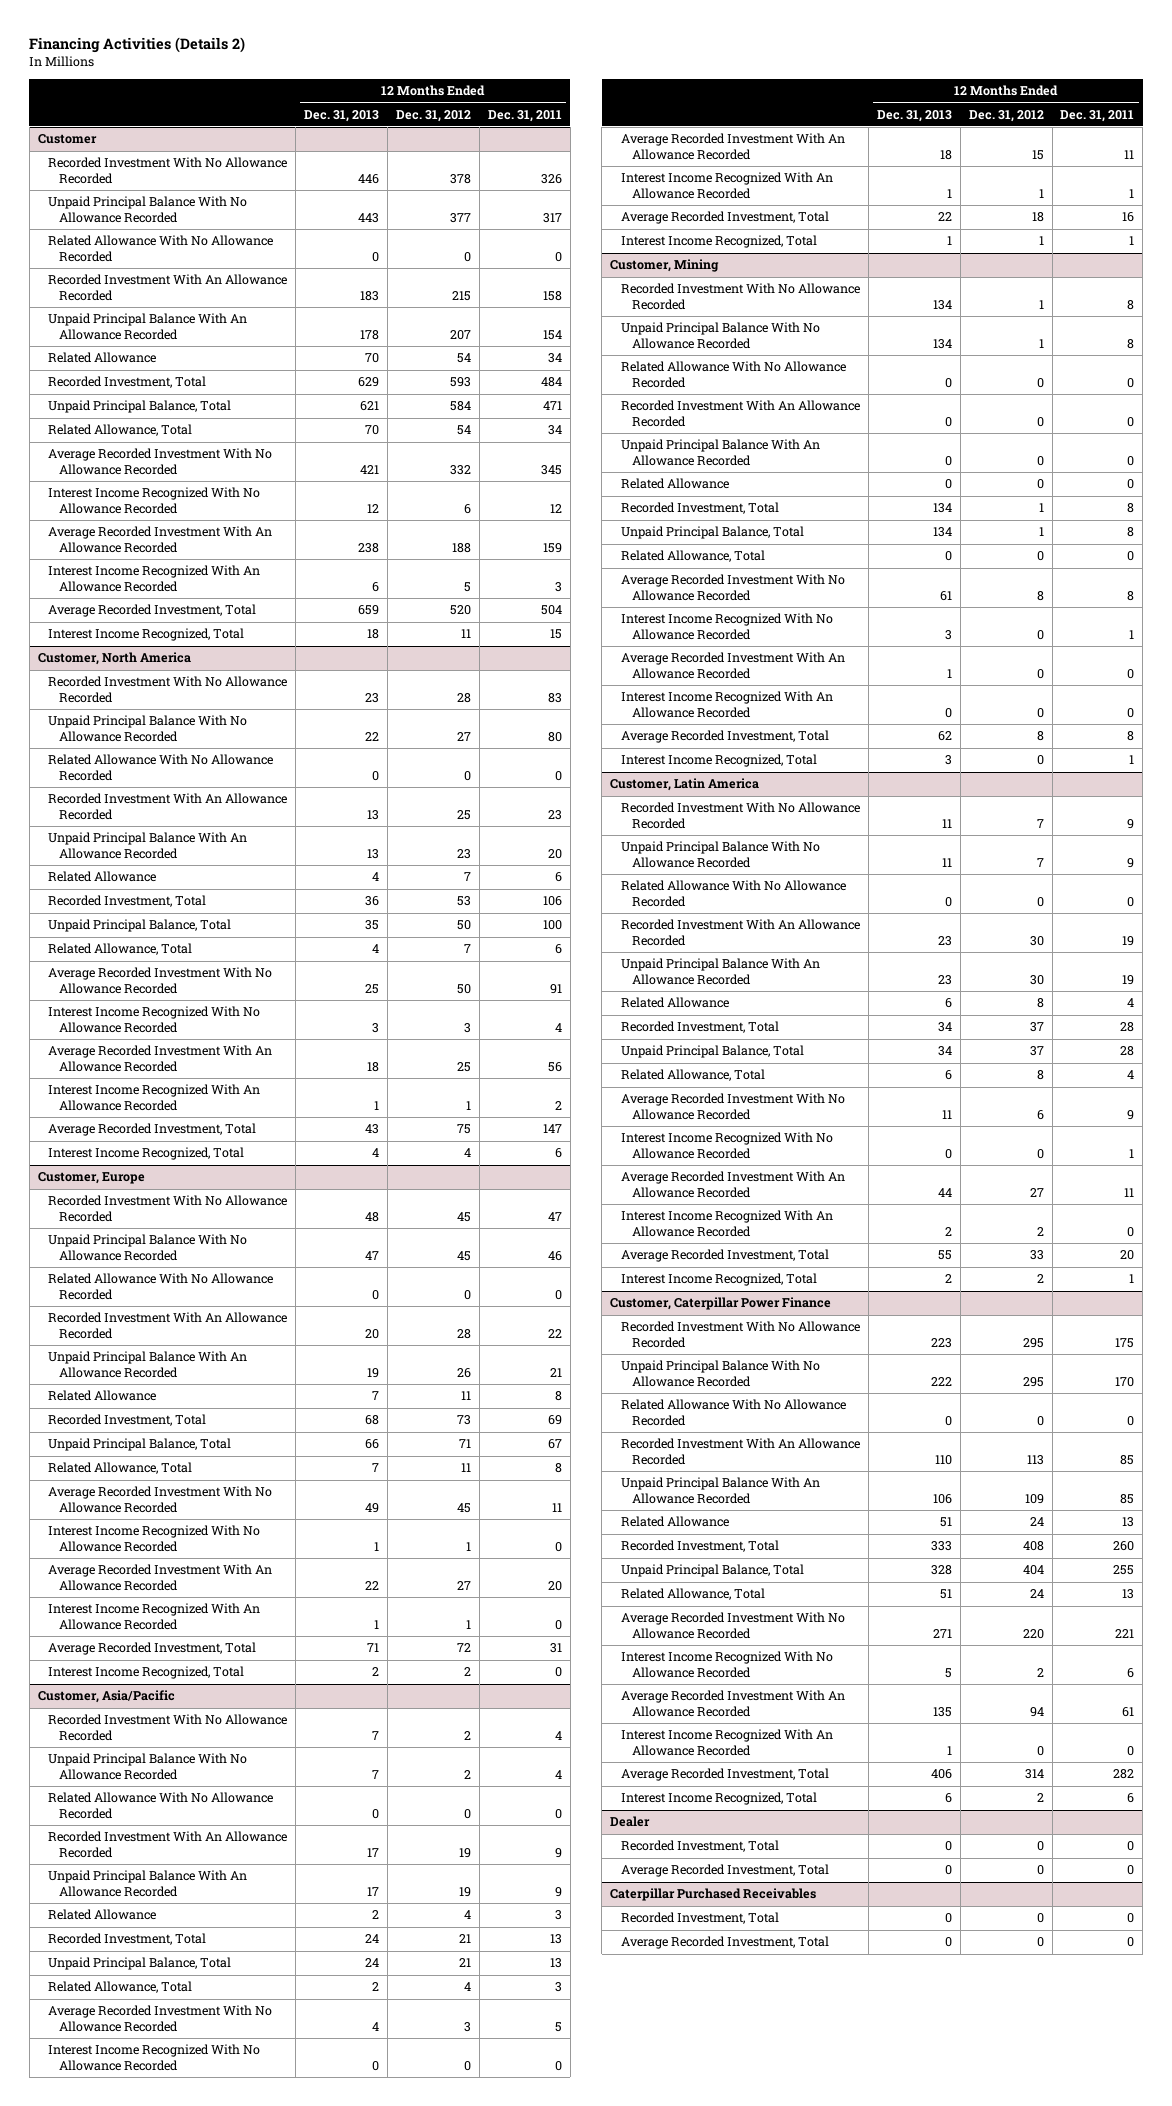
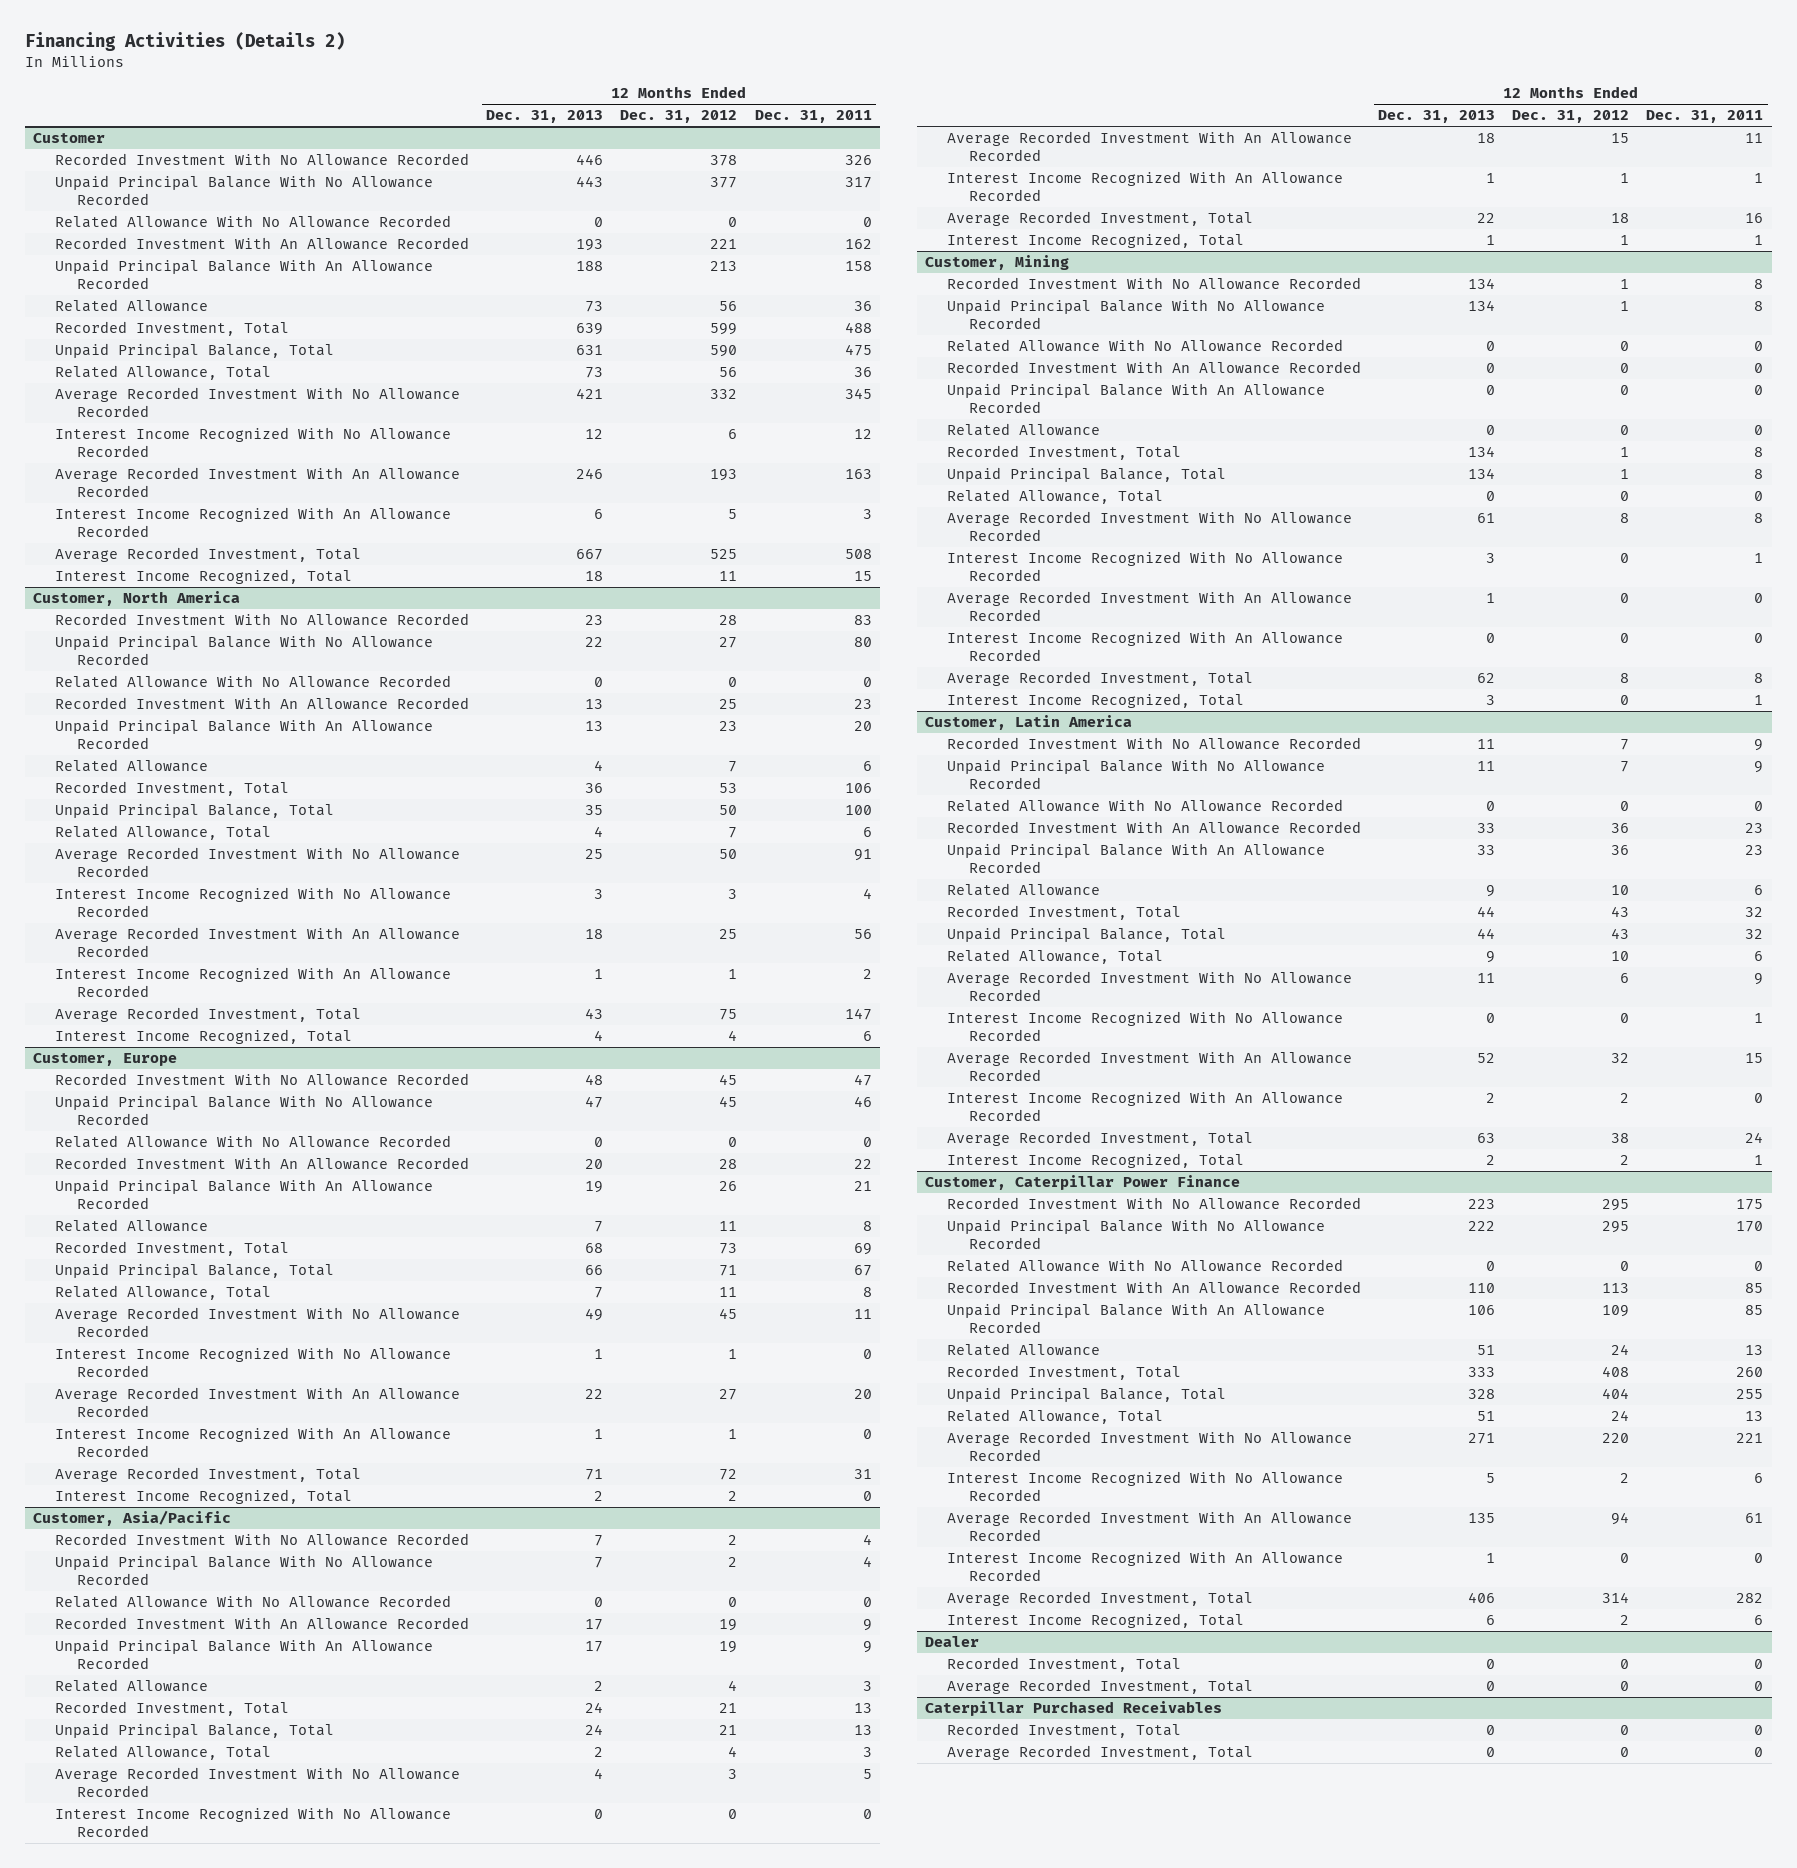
[360,290,380,301] 183 -> [576,239,604,252] 193
[451,290,471,301] 215 -> [710,239,738,250] 221
[542,290,562,301] 158 -> [844,239,872,250] 162
[360,329,380,340] 178 -> [576,261,604,272] 188
[449,329,471,340] 207 -> [710,261,738,272] 213
[542,329,562,340] 154 -> [844,261,872,272] 158
[365,353,380,364] 70 -> [585,301,604,313] 73
[456,353,471,364] 54 -> [719,301,738,312] 56
[547,353,562,364] 34 -> [853,301,872,312] 36
[358,377,380,388] 629 -> [576,323,604,336] 639
[449,377,471,388] 593 -> [710,323,738,336] 599
[540,377,562,388] 484 -> [844,322,872,334] 488
[360,401,380,412] 621 -> [576,345,604,356] 631
[449,401,471,412] 584 -> [710,345,738,358] 590
[542,401,562,411] 471 -> [844,344,872,357] 475
[365,425,380,436] 70 -> [585,367,604,379] 73
[456,425,471,436] 54 -> [719,367,738,378] 56
[547,425,562,436] 34 -> [853,367,872,378] 36
[358,542,380,553] 238 -> [576,468,604,480] 246
[451,542,471,553] 188 -> [710,469,738,482] 193
[542,542,562,553] 159 -> [844,469,872,480] 163
[358,605,380,616] 659 -> [576,549,604,561] 667
[449,605,471,616] 520 -> [710,549,738,560] 525
[540,605,562,616] 504 -> [844,549,872,560] 508
[937,935,952,946] 23 -> [1477,823,1496,834] 33
[1029,935,1044,946] 30 -> [1611,823,1630,834] 36
[1122,935,1135,946] 19 -> [1745,823,1764,834] 23
[937,974,952,985] 23 -> [1477,845,1496,856] 33
[1029,974,1044,985] 30 -> [1611,845,1630,856] 36
[1122,974,1135,985] 19 -> [1745,845,1764,856] 23
[944,998,952,1009] 6 -> [1486,885,1496,898] 9
[1036,998,1044,1009] 8 -> [1611,885,1630,896] 10
[1127,998,1135,1008] 4 -> [1754,885,1764,896] 6
[937,1022,952,1033] 34 -> [1477,906,1496,918] 44
[1029,1022,1044,1033] 37 -> [1611,906,1630,918] 43
[1120,1022,1135,1033] 28 -> [1745,907,1764,918] 32
[937,1046,952,1057] 34 -> [1477,928,1496,940] 44
[1029,1046,1044,1057] 37 -> [1611,928,1630,940] 43
[1120,1046,1135,1057] 28 -> [1745,929,1764,940] 32
[944,1070,952,1081] 6 -> [1486,951,1496,964] 9
[1036,1070,1044,1081] 8 -> [1611,951,1630,962] 10
[1127,1070,1135,1080] 4 -> [1754,951,1764,962] 6
[937,1187,952,1197] 44 -> [1477,1053,1496,1064] 52
[1029,1187,1044,1197] 27 -> [1611,1053,1630,1064] 32
[1124,1187,1135,1197] 11 -> [1745,1053,1764,1064] 15
[937,1250,952,1261] 55 -> [1477,1133,1496,1144] 63
[1029,1250,1044,1261] 33 -> [1611,1133,1630,1144] 38
[1120,1250,1135,1261] 20 -> [1745,1132,1764,1144] 24

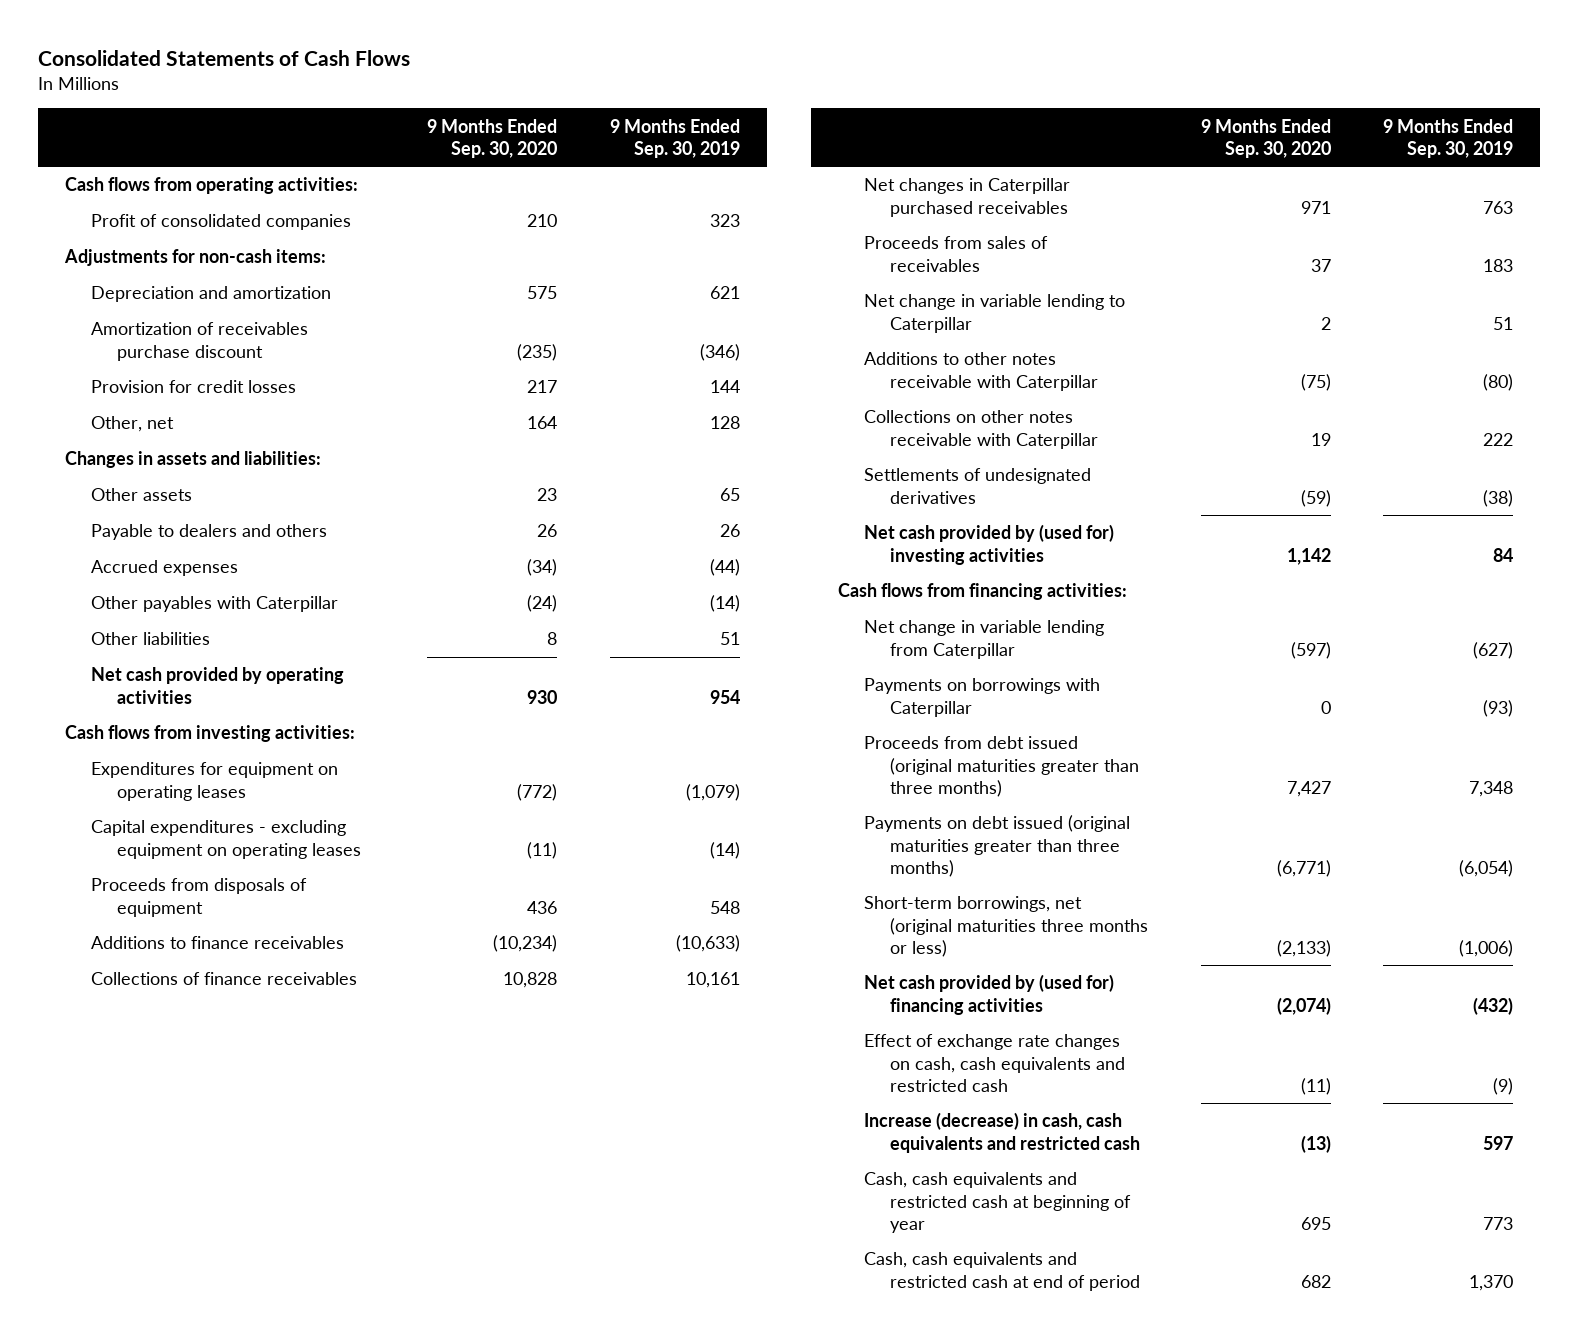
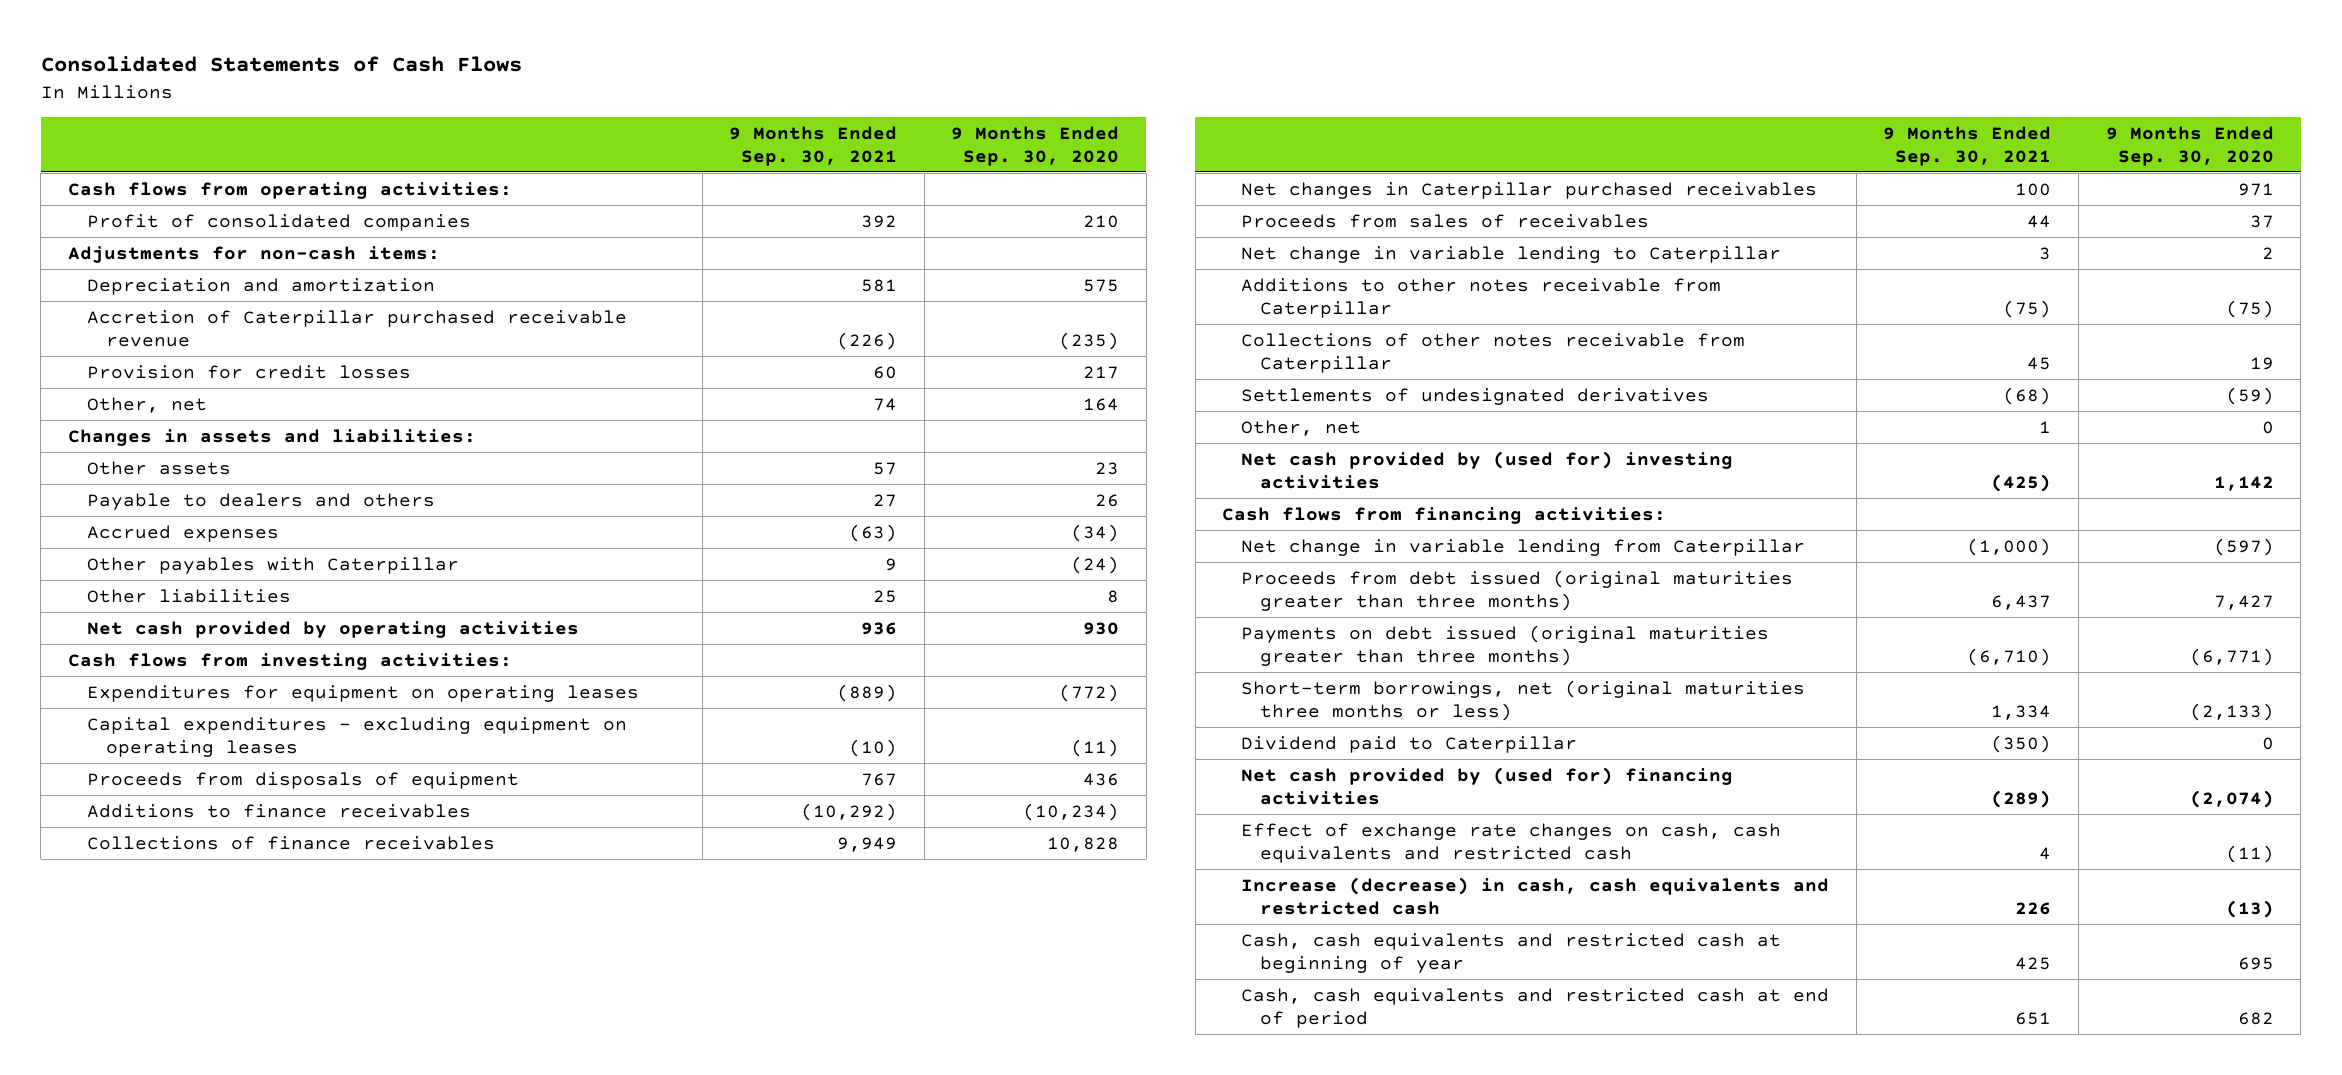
[610,118,741,158] 9 Months Ended Sep. 30, 2019 -> none
none -> [729,125,898,166] 9 Months Ended Sep. 30, 2021
[90,322,308,361] Amortization of receivables purchase discount -> [86,309,627,347] Accretion of Caterpillar purchased receivable revenue
[863,352,1098,391] Additions to other notes receivable with Caterpillar -> [1241,277,1722,318] Additions to other notes receivable from Caterpillar
[863,410,1098,449] Collections on other notes receivable with Caterpillar -> [1241,332,1746,373] Collections of other notes receivable from Caterpillar
none -> [1241,419,1362,436] Other, net
[863,678,1100,717] Payments on borrowings with Caterpillar -> none
none -> [1241,735,1578,753] Dividend paid to Caterpillar

